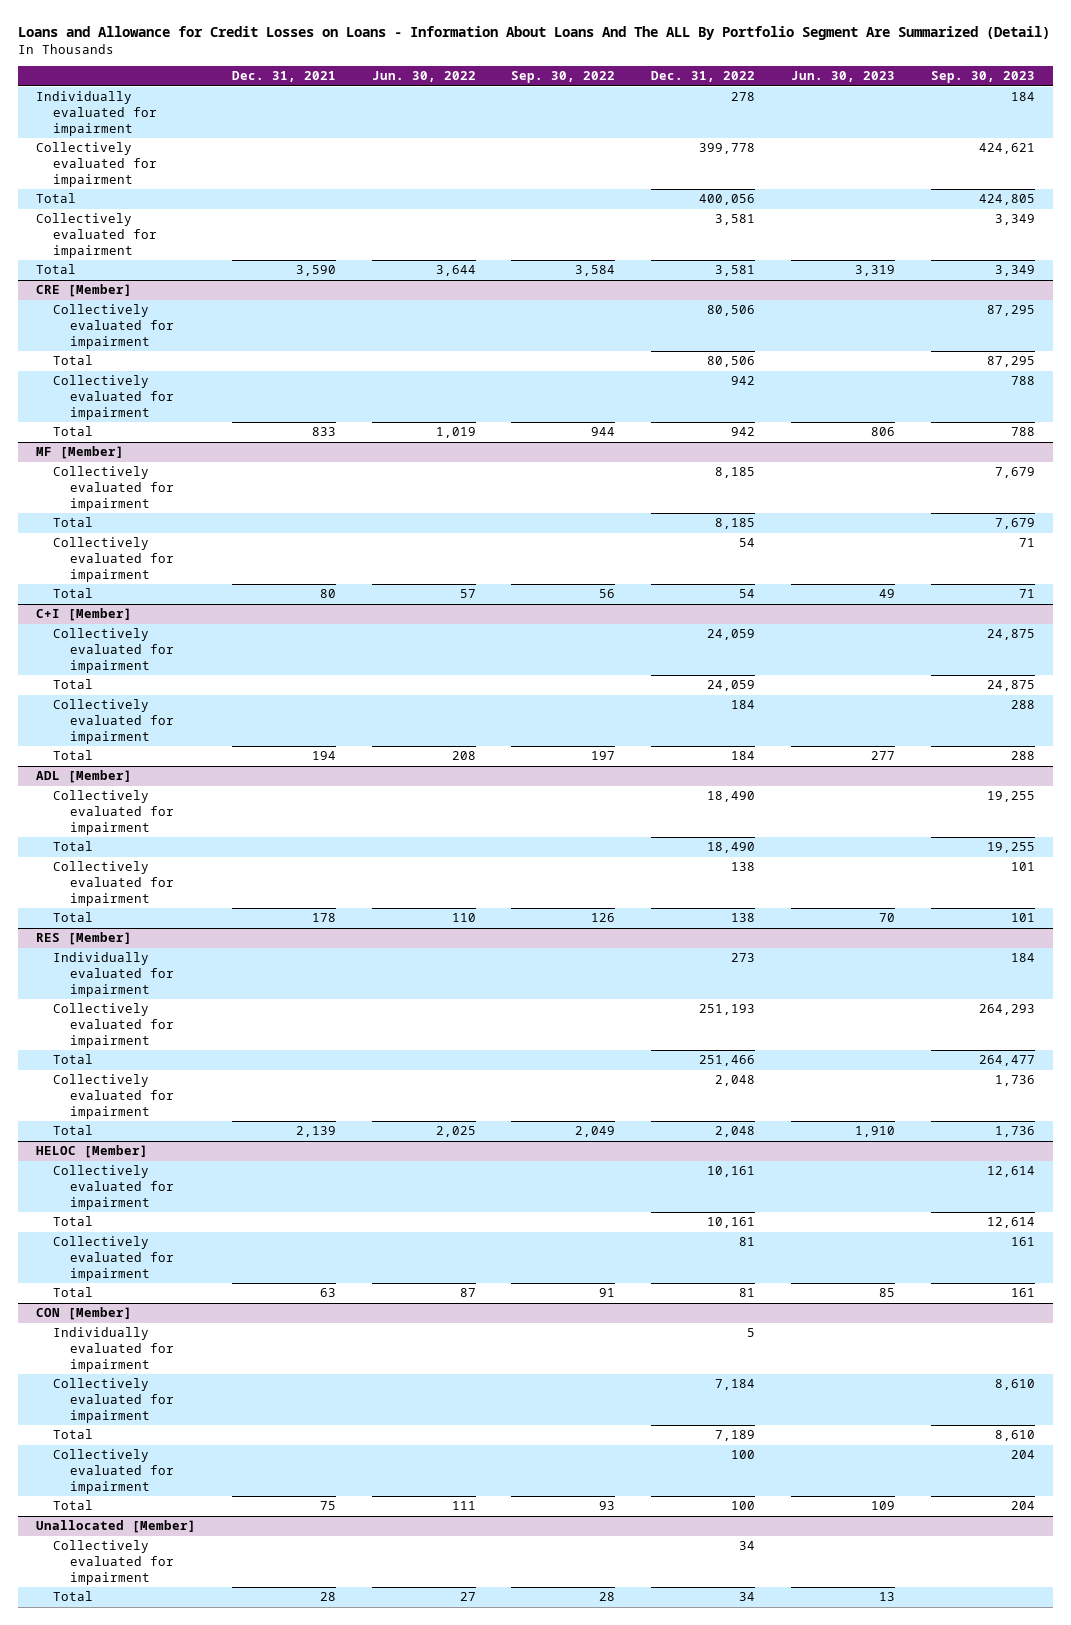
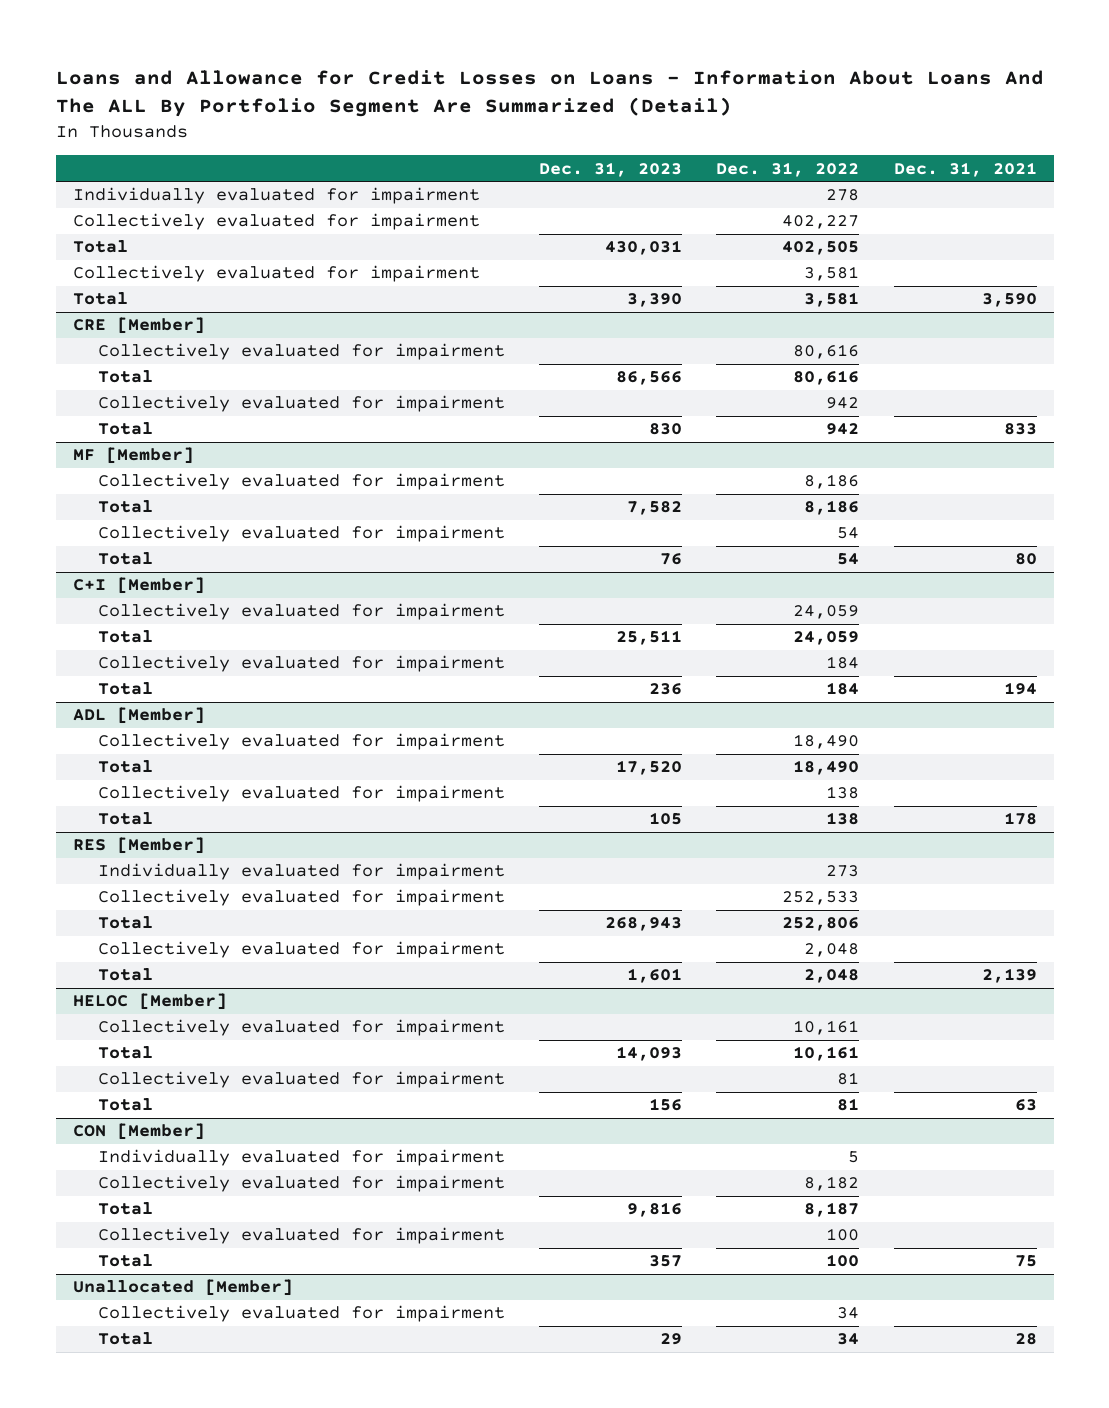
[371,71,476,83] Jun. 30, 2022 -> none
[511,71,616,84] Sep. 30, 2022 -> none
[791,71,896,83] Jun. 30, 2023 -> none
[930,71,1035,84] Sep. 30, 2023 -> none
none -> [538,161,682,177] Dec. 31, 2023
[699,143,756,155] 399,778 -> [782,215,860,230] 402,227
[699,194,756,206] 400,056 -> [782,241,860,256] 402,505
[707,305,756,317] 80,506 -> [793,344,860,360] 80,616
[707,356,756,368] 80,506 -> [793,370,860,386] 80,616
[715,467,756,479] 8,185 -> [804,474,860,490] 8,186
[715,518,756,530] 8,185 -> [804,500,860,516] 8,186
[699,1004,756,1016] 251,193 -> [782,891,860,906] 252,533
[699,1055,756,1067] 251,466 -> [782,917,860,932] 252,806
[715,1379,756,1391] 7,184 -> [804,1176,860,1192] 8,182
[715,1430,756,1442] 7,189 -> [804,1202,860,1218] 8,187

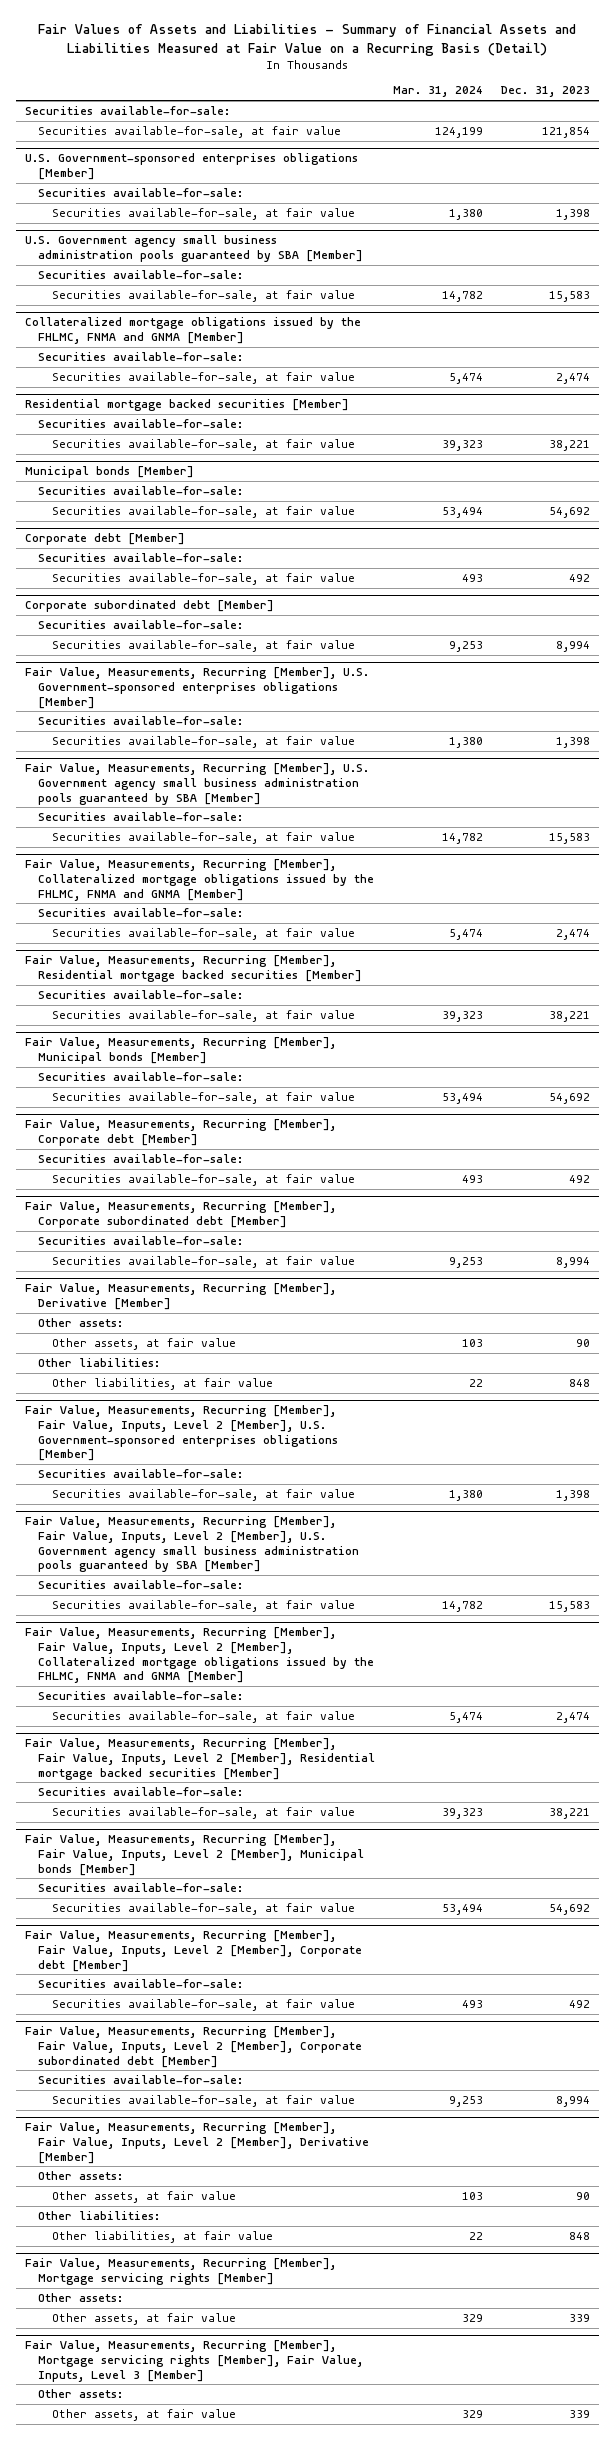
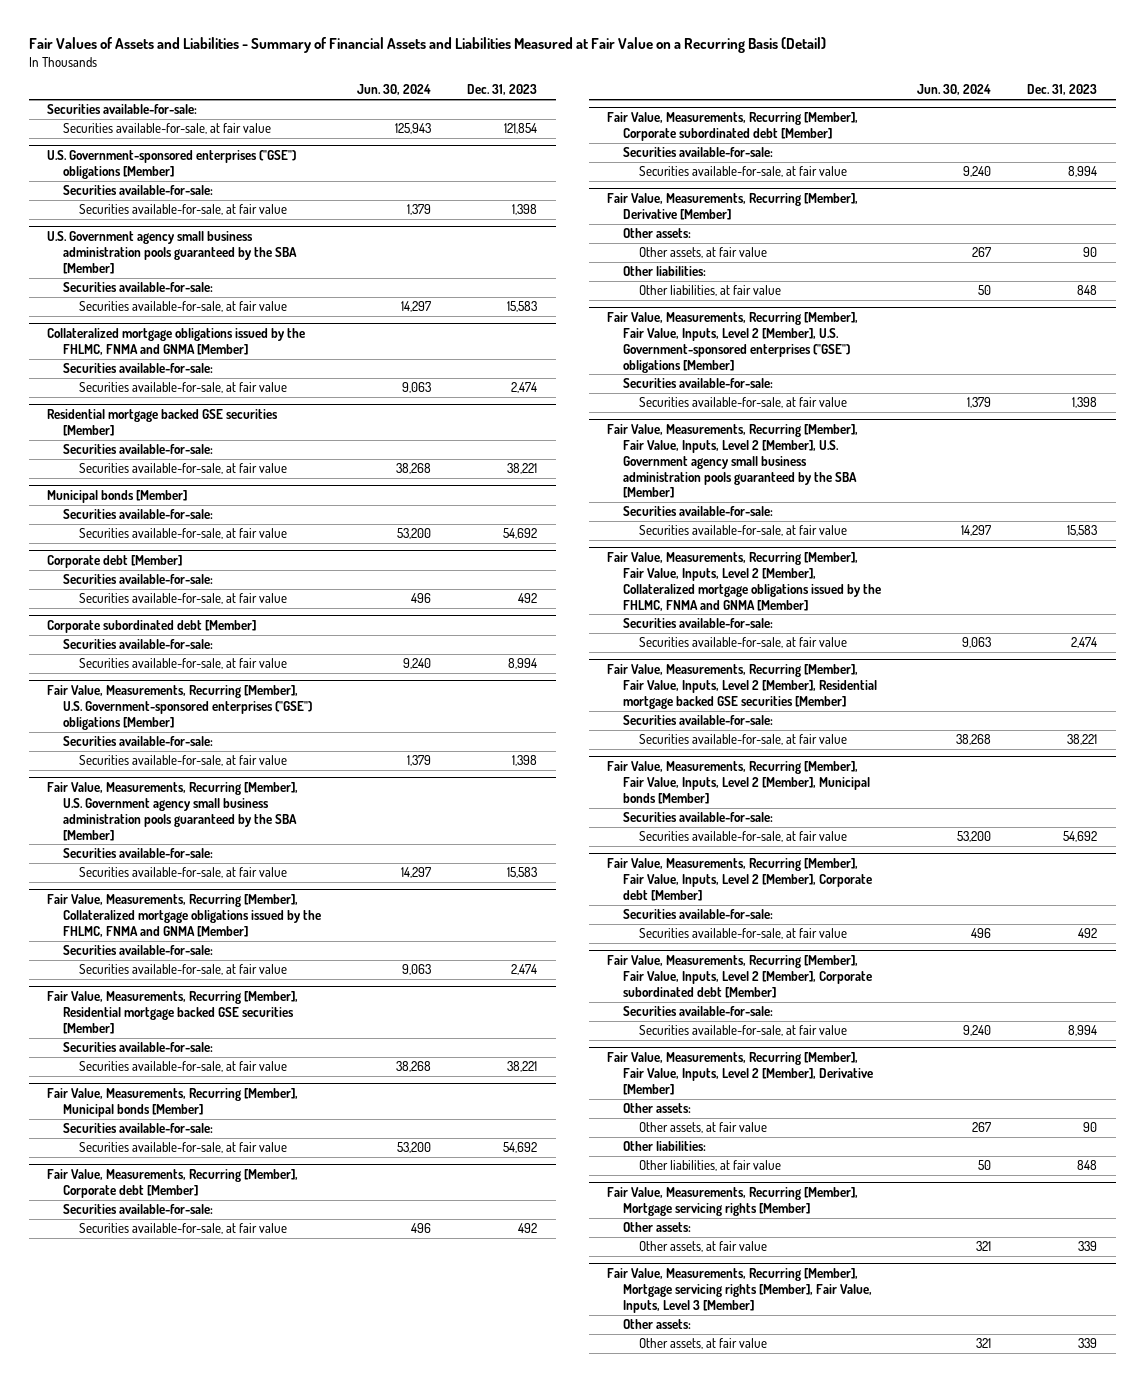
[393,86,484,98] Mar. 31, 2024 -> none
none -> [357,84,432,96] Jun. 30, 2024
[24,153,358,180] U.S. Government-sponsored enterprises obligations [Member] -> [46,150,296,180] U.S. Government-sponsored enterprises ("GSE") obligations [Member]
[24,235,364,262] U.S. Government agency small business administration pools guaranteed by SBA [Member] -> [46,231,297,274] U.S. Government agency small business administration pools guaranteed by the SBA [Member]
[24,399,349,412] Residential mortgage backed securities [Member] -> [46,409,278,437] Residential mortgage backed GSE securities [Member]
[24,667,369,709] Fair Value, Measurements, Recurring [Member], U.S. Government-sponsored enterprises obligations [Member] -> [46,685,312,730] Fair Value, Measurements, Recurring [Member], U.S. Government-sponsored enterprises ("GSE") obligations [Member]
[24,763,369,805] Fair Value, Measurements, Recurring [Member], U.S. Government agency small business administration pools guaranteed by SBA [Member] -> [46,782,298,841] Fair Value, Measurements, Recurring [Member], U.S. Government agency small business administration pools guaranteed by the SBA [Member]
[24,955,363,982] Fair Value, Measurements, Recurring [Member], Residential mortgage backed securities [Member] -> [46,991,298,1034] Fair Value, Measurements, Recurring [Member], Residential mortgage backed GSE securities [Member]
[24,1405,339,1462] Fair Value, Measurements, Recurring [Member], Fair Value, Inputs, Level 2 [Member], U.S. Government-sponsored enterprises obligations [Member] -> [606,312,858,373] Fair Value, Measurements, Recurring [Member], Fair Value, Inputs, Level 2 [Member], U.S. Government-sponsored enterprises ("GSE") obligations [Member]
[24,1516,360,1573] Fair Value, Measurements, Recurring [Member], Fair Value, Inputs, Level 2 [Member], U.S. Government agency small business administration pools guaranteed by SBA [Member] -> [606,424,858,499] Fair Value, Measurements, Recurring [Member], Fair Value, Inputs, Level 2 [Member], U.S. Government agency small business administration pools guaranteed by the SBA [Member]
[24,1738,376,1780] Fair Value, Measurements, Recurring [Member], Fair Value, Inputs, Level 2 [Member], Residential mortgage backed securities [Member] -> [606,664,877,709] Fair Value, Measurements, Recurring [Member], Fair Value, Inputs, Level 2 [Member], Residential mortgage backed GSE securities [Member]

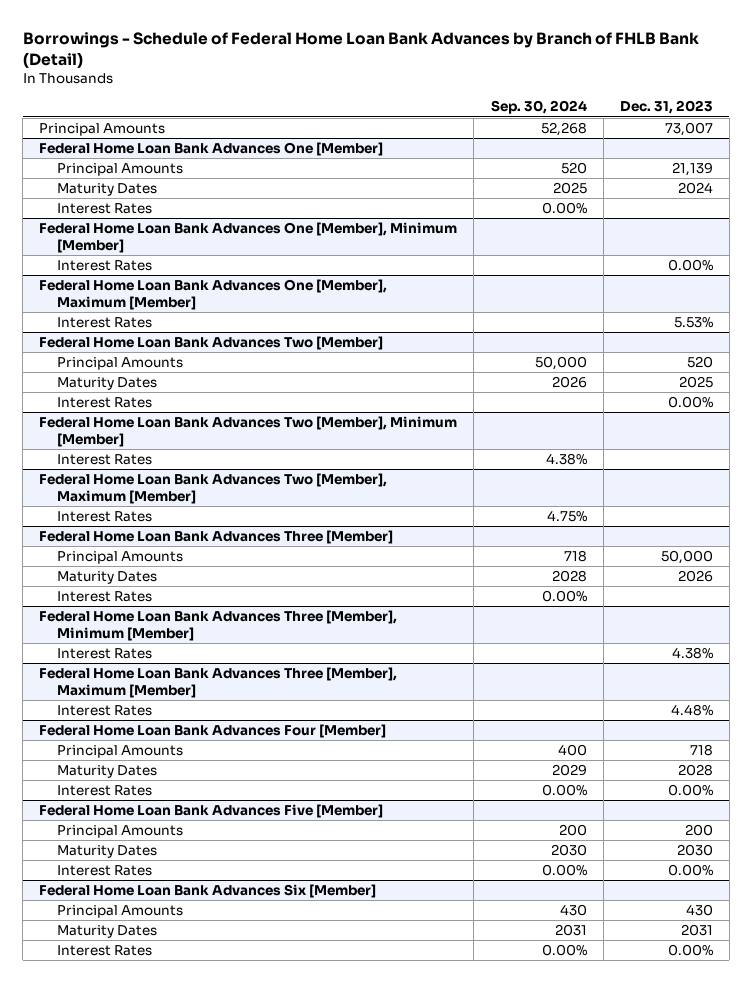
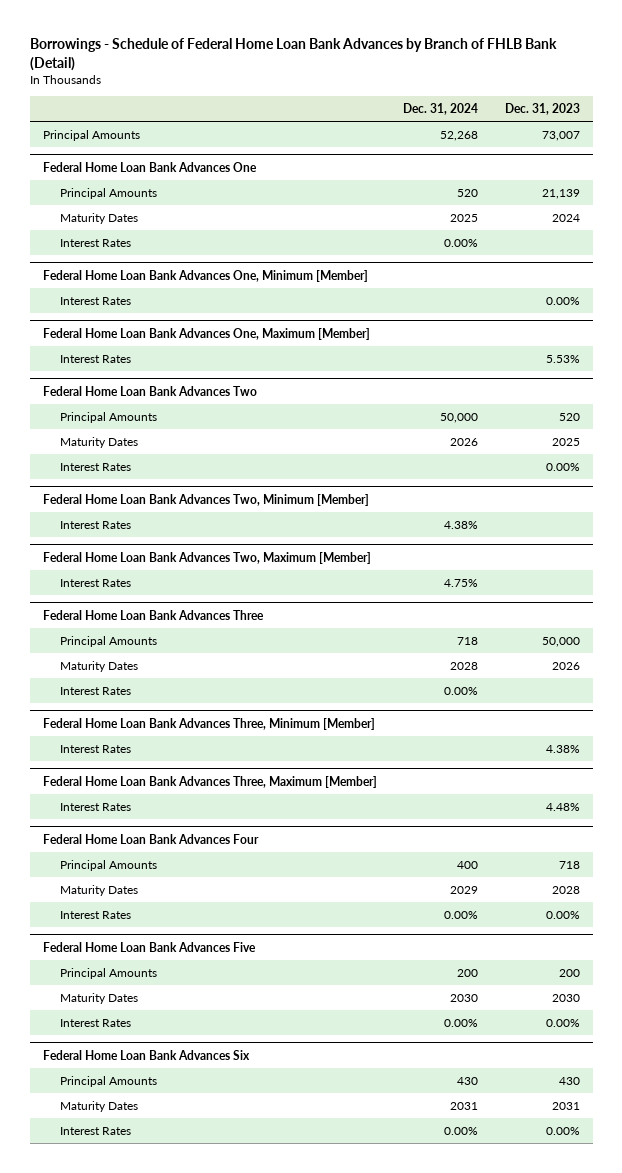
[490,100,587,115] Sep. 30, 2024 -> none
none -> [403,103,479,116] Dec. 31, 2024
[39,142,384,157] Federal Home Loan Bank Advances One [Member] -> [42,161,257,172] Federal Home Loan Bank Advances One
[39,222,458,253] Federal Home Loan Bank Advances One [Member], Minimum [Member] -> [42,269,368,282] Federal Home Loan Bank Advances One, Minimum [Member]
[39,279,388,310] Federal Home Loan Bank Advances One [Member], Maximum [Member] -> [42,327,370,340] Federal Home Loan Bank Advances One, Maximum [Member]
[39,336,384,351] Federal Home Loan Bank Advances Two [Member] -> [42,385,257,396] Federal Home Loan Bank Advances Two
[39,416,458,447] Federal Home Loan Bank Advances Two [Member], Minimum [Member] -> [42,493,369,506] Federal Home Loan Bank Advances Two, Minimum [Member]
[39,473,388,504] Federal Home Loan Bank Advances Two [Member], Maximum [Member] -> [42,551,371,564] Federal Home Loan Bank Advances Two, Maximum [Member]
[39,530,394,545] Federal Home Loan Bank Advances Three [Member] -> [42,609,264,620] Federal Home Loan Bank Advances Three
[39,610,398,641] Federal Home Loan Bank Advances Three [Member], Minimum [Member] -> [42,717,375,730] Federal Home Loan Bank Advances Three, Minimum [Member]
[39,667,398,698] Federal Home Loan Bank Advances Three [Member], Maximum [Member] -> [42,775,377,788] Federal Home Loan Bank Advances Three, Maximum [Member]
[39,724,387,739] Federal Home Loan Bank Advances Four [Member] -> [42,833,259,844] Federal Home Loan Bank Advances Four
[39,804,384,819] Federal Home Loan Bank Advances Five [Member] -> [42,941,256,952] Federal Home Loan Bank Advances Five
[39,884,377,899] Federal Home Loan Bank Advances Six [Member] -> [42,1049,250,1060] Federal Home Loan Bank Advances Six

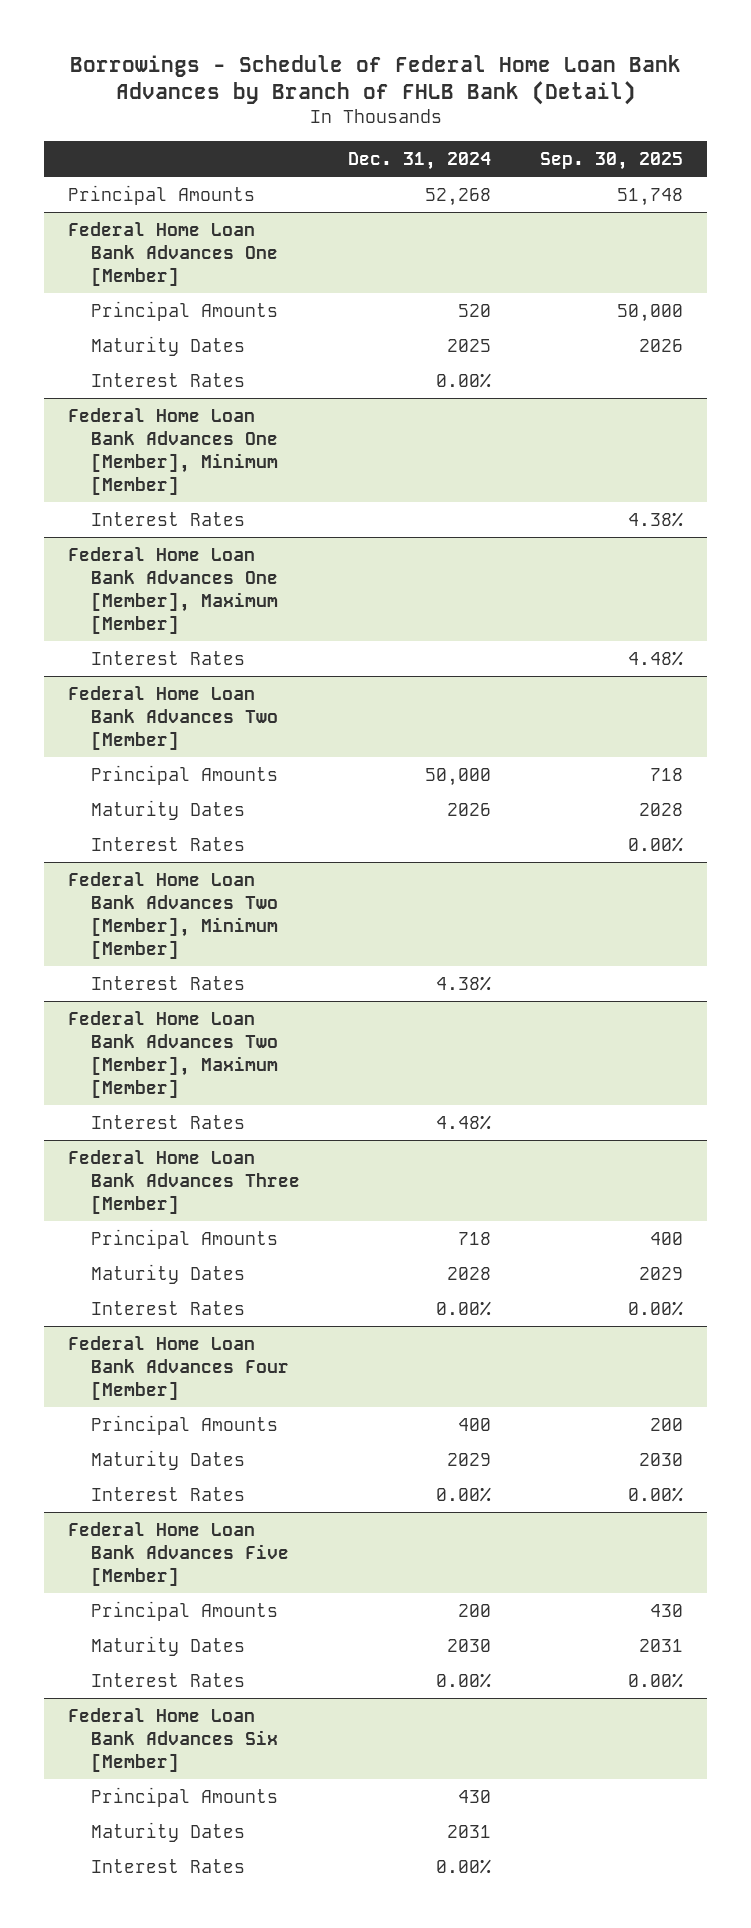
[504,103,580,116] Dec. 31, 2023 -> none
none -> [539,151,683,170] Sep. 30, 2025
[42,161,257,172] Federal Home Loan Bank Advances One -> [68,221,278,286] Federal Home Loan Bank Advances One [Member]
[42,269,368,282] Federal Home Loan Bank Advances One, Minimum [Member] -> [68,407,278,495] Federal Home Loan Bank Advances One [Member], Minimum [Member]
[42,327,370,340] Federal Home Loan Bank Advances One, Maximum [Member] -> [68,546,278,634] Federal Home Loan Bank Advances One [Member], Maximum [Member]
[42,385,257,396] Federal Home Loan Bank Advances Two -> [68,685,278,750] Federal Home Loan Bank Advances Two [Member]
[42,493,369,506] Federal Home Loan Bank Advances Two, Minimum [Member] -> [68,871,278,959] Federal Home Loan Bank Advances Two [Member], Minimum [Member]
[42,551,371,564] Federal Home Loan Bank Advances Two, Maximum [Member] -> [68,1010,278,1098] Federal Home Loan Bank Advances Two [Member], Maximum [Member]
[444,578,479,587] 4.75% -> [436,1114,492,1130] 4.48%
[42,609,264,620] Federal Home Loan Bank Advances Three -> [68,1149,300,1214] Federal Home Loan Bank Advances Three [Member]
[42,717,375,730] Federal Home Loan Bank Advances Three, Minimum [Member] -> none
[60,744,132,753] Interest Rates -> none
[42,775,377,788] Federal Home Loan Bank Advances Three, Maximum [Member] -> none
[60,802,132,811] Interest Rates -> none
[42,833,259,844] Federal Home Loan Bank Advances Four -> [68,1335,289,1400] Federal Home Loan Bank Advances Four [Member]
[42,941,256,952] Federal Home Loan Bank Advances Five -> [68,1521,289,1586] Federal Home Loan Bank Advances Five [Member]
[42,1049,250,1060] Federal Home Loan Bank Advances Six -> [68,1707,278,1772] Federal Home Loan Bank Advances Six [Member]

